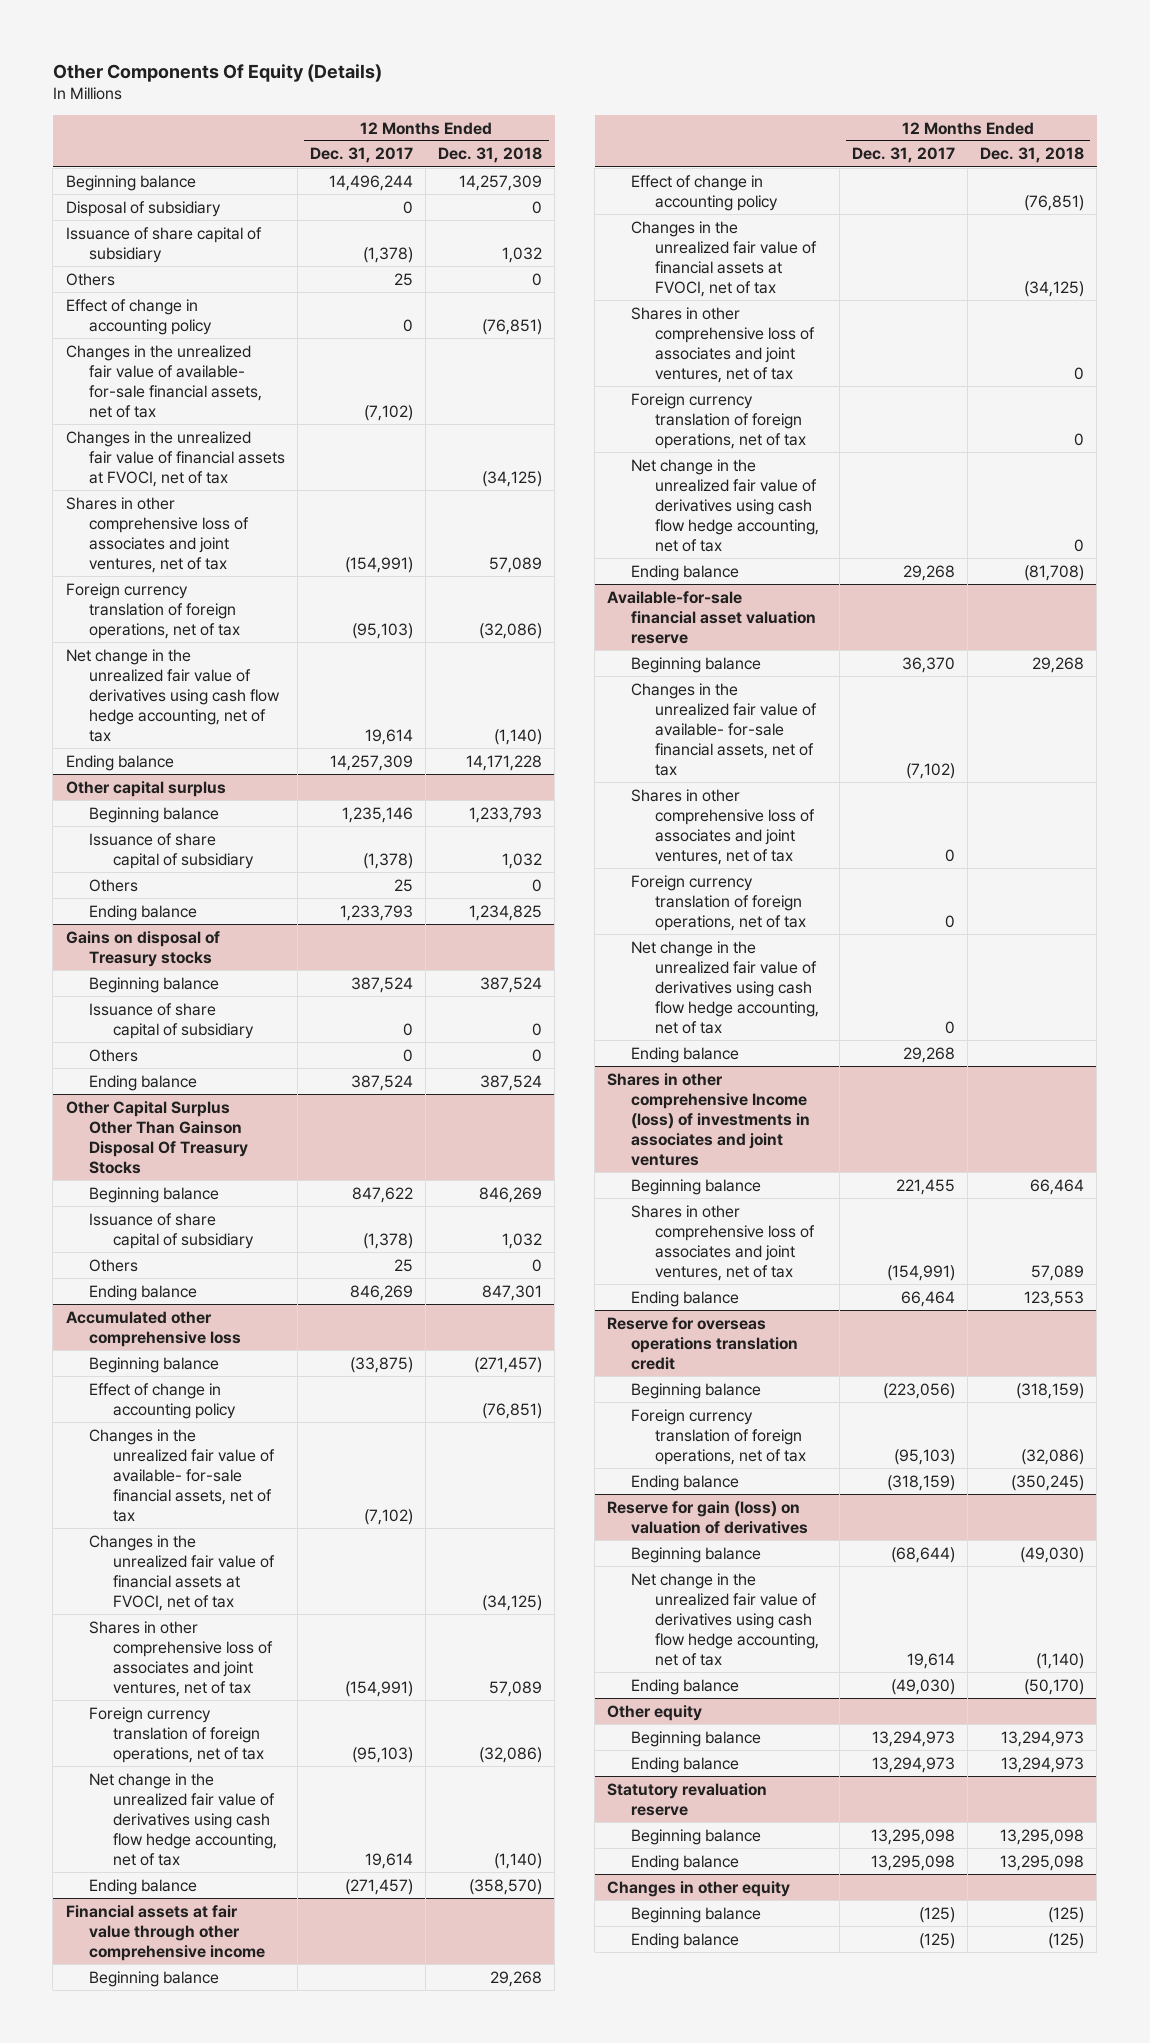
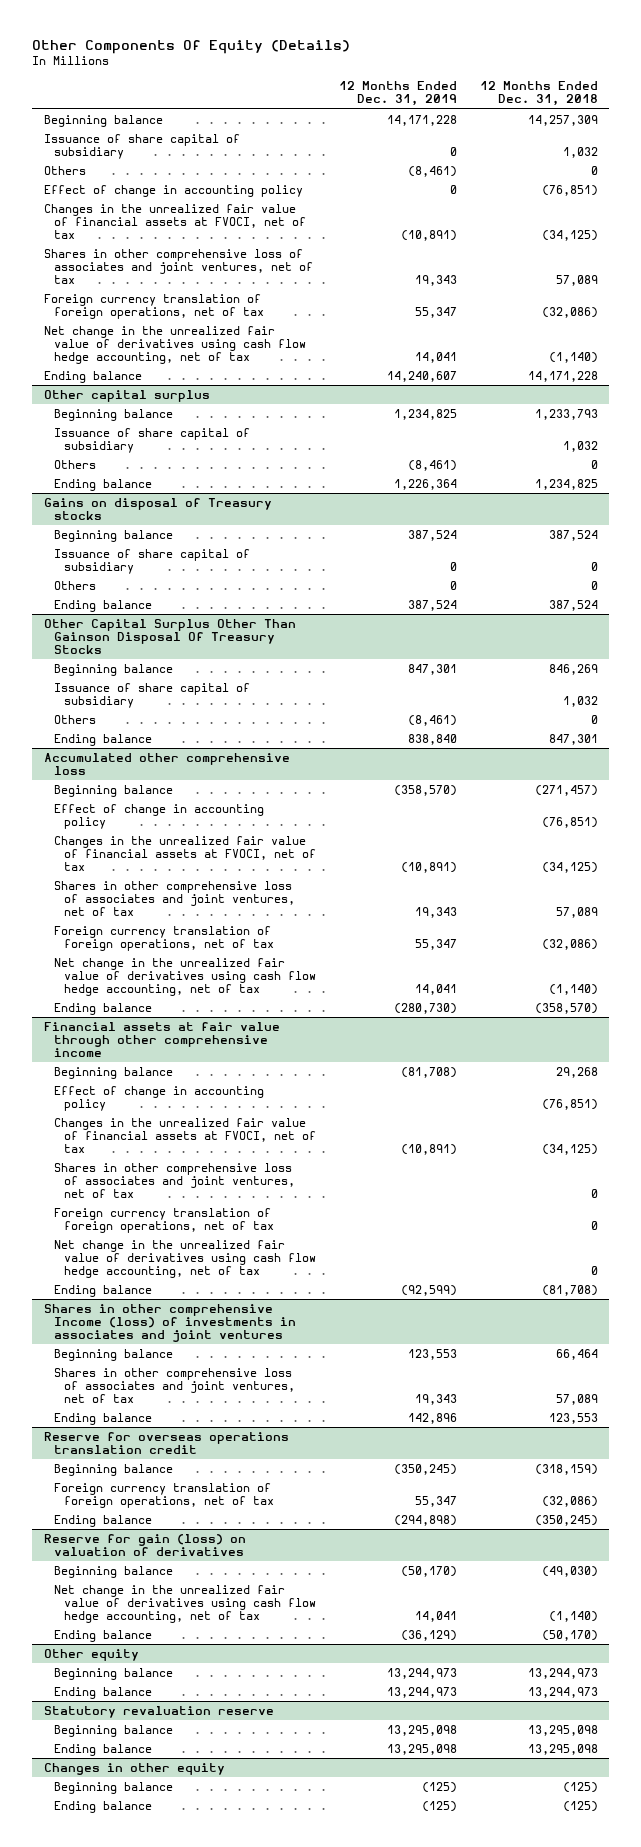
[310,147,414,164] Dec. 31, 2017 -> none
none -> [338,81,457,107] 12 Months Ended Dec. 31, 2019
[65,200,221,217] Disposal of subsidiary -> none
[65,344,263,418] Changes in the unrealized fair value of available- for-sale financial assets, net of tax -> none
[89,1428,275,1523] Changes in the unrealized fair value of available- for-sale financial assets, net of tax -> none
[607,590,816,644] Available-for-sale financial asset valuation reserve -> none
[630,656,761,673] Beginning balance -> none
[630,682,817,777] Changes in the unrealized fair value of available- for-sale financial assets, net of tax -> none
[630,788,815,865] Shares in other comprehensive loss of associates and joint ventures, net of tax -> none
[630,874,806,931] Foreign currency translation of foreign operations, net of tax -> none
[630,940,819,1035] Net change in the unrealized fair value of derivatives using cash flow hedge accounting, net of tax -> none
[630,1046,739,1063] Ending balance -> none

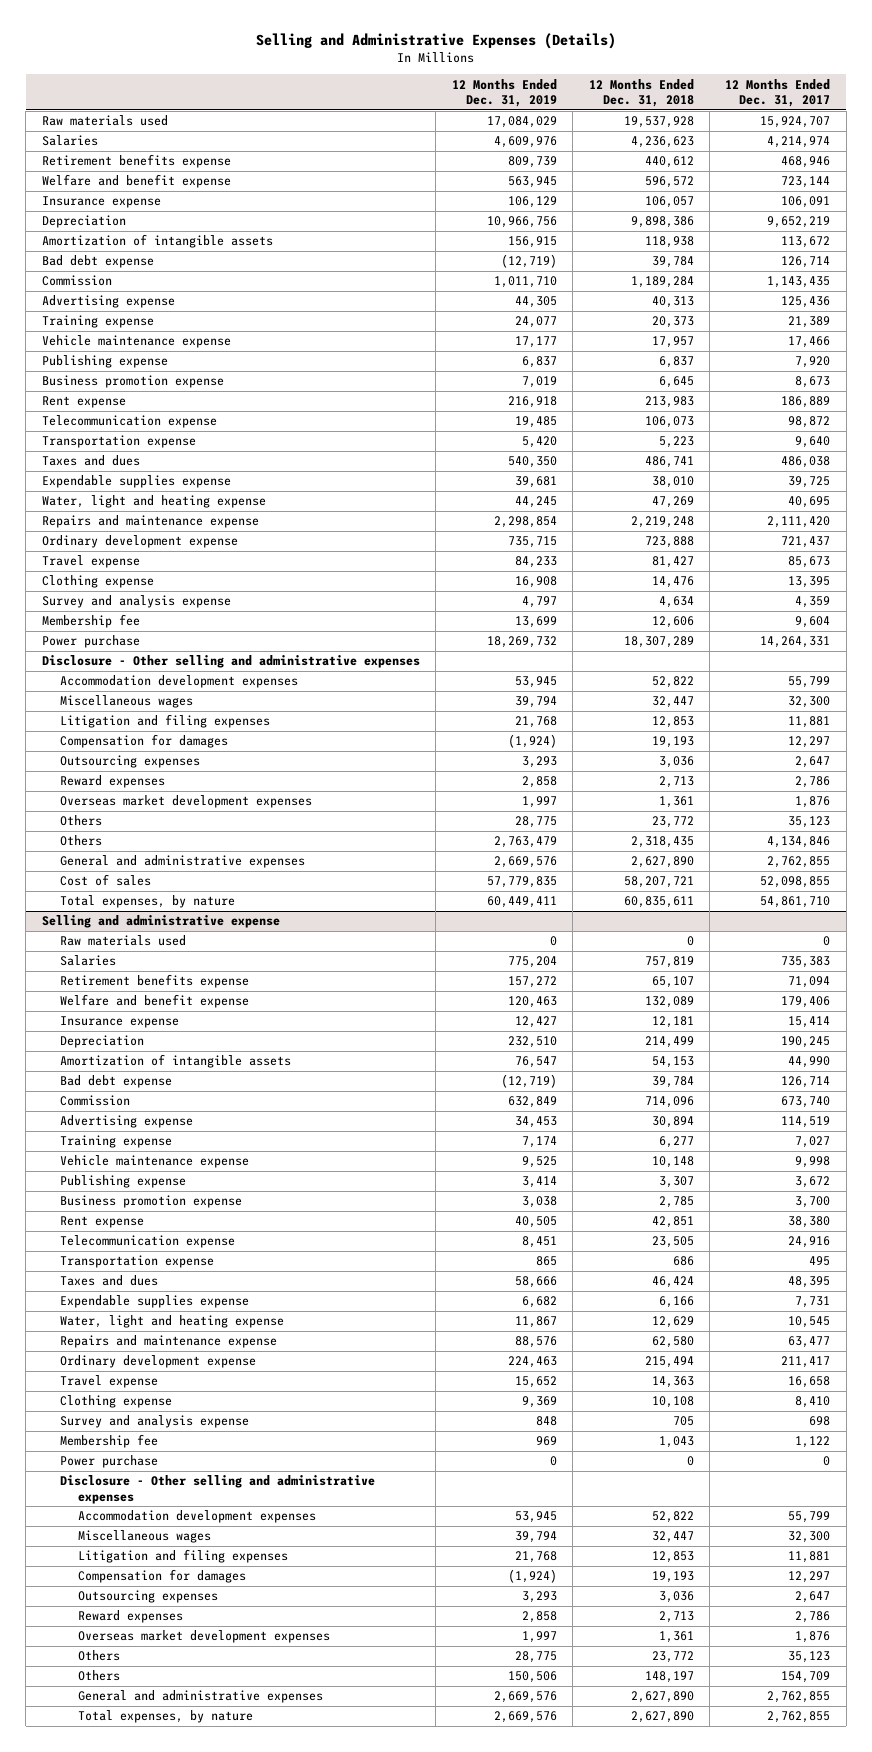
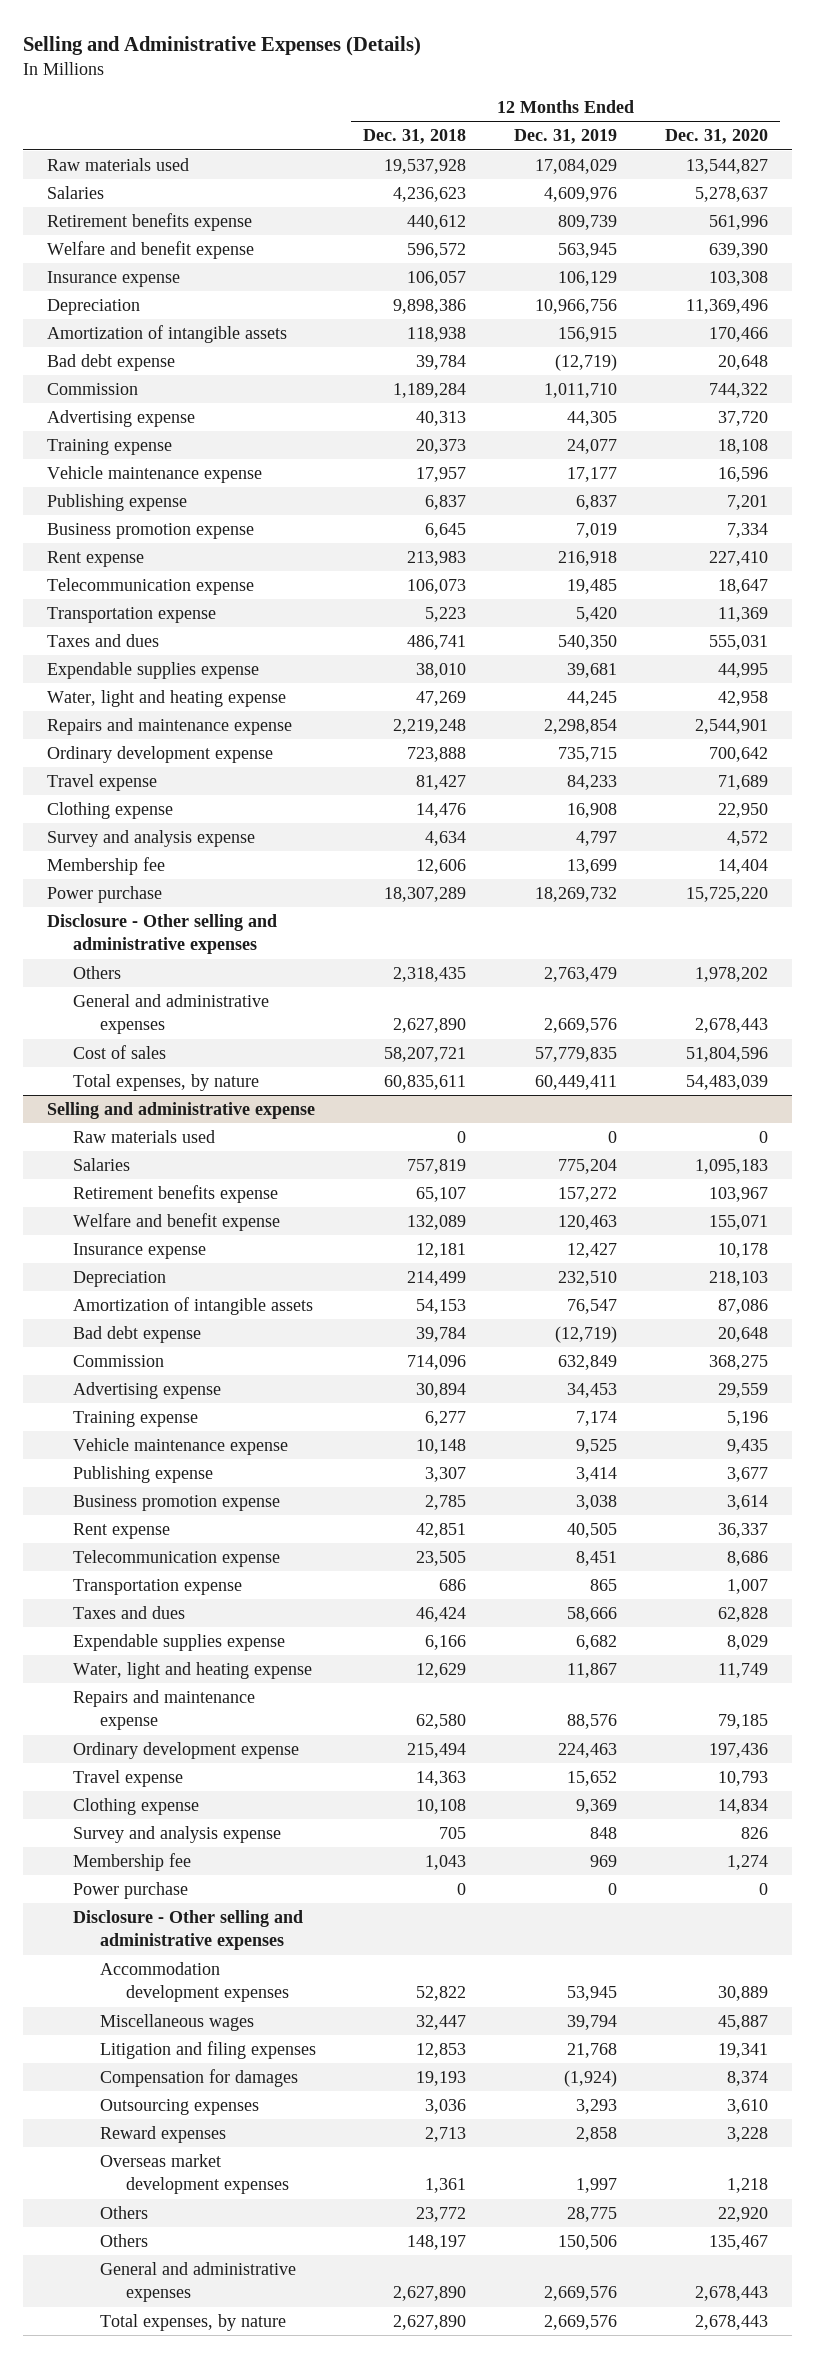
[725,78,831,107] 12 Months Ended Dec. 31, 2017 -> none
none -> [664,129,768,145] Dec. 31, 2020
[59,675,298,689] Accommodation development expenses -> none
[59,695,193,709] Miscellaneous wages -> none
[59,714,270,729] Litigation and filing expenses -> none
[59,734,228,749] Compensation for damages -> none
[59,755,200,769] Outsourcing expenses -> none
[59,775,165,789] Reward expenses -> none
[59,795,312,809] Overseas market development expenses -> none
[59,815,102,827] Others -> none

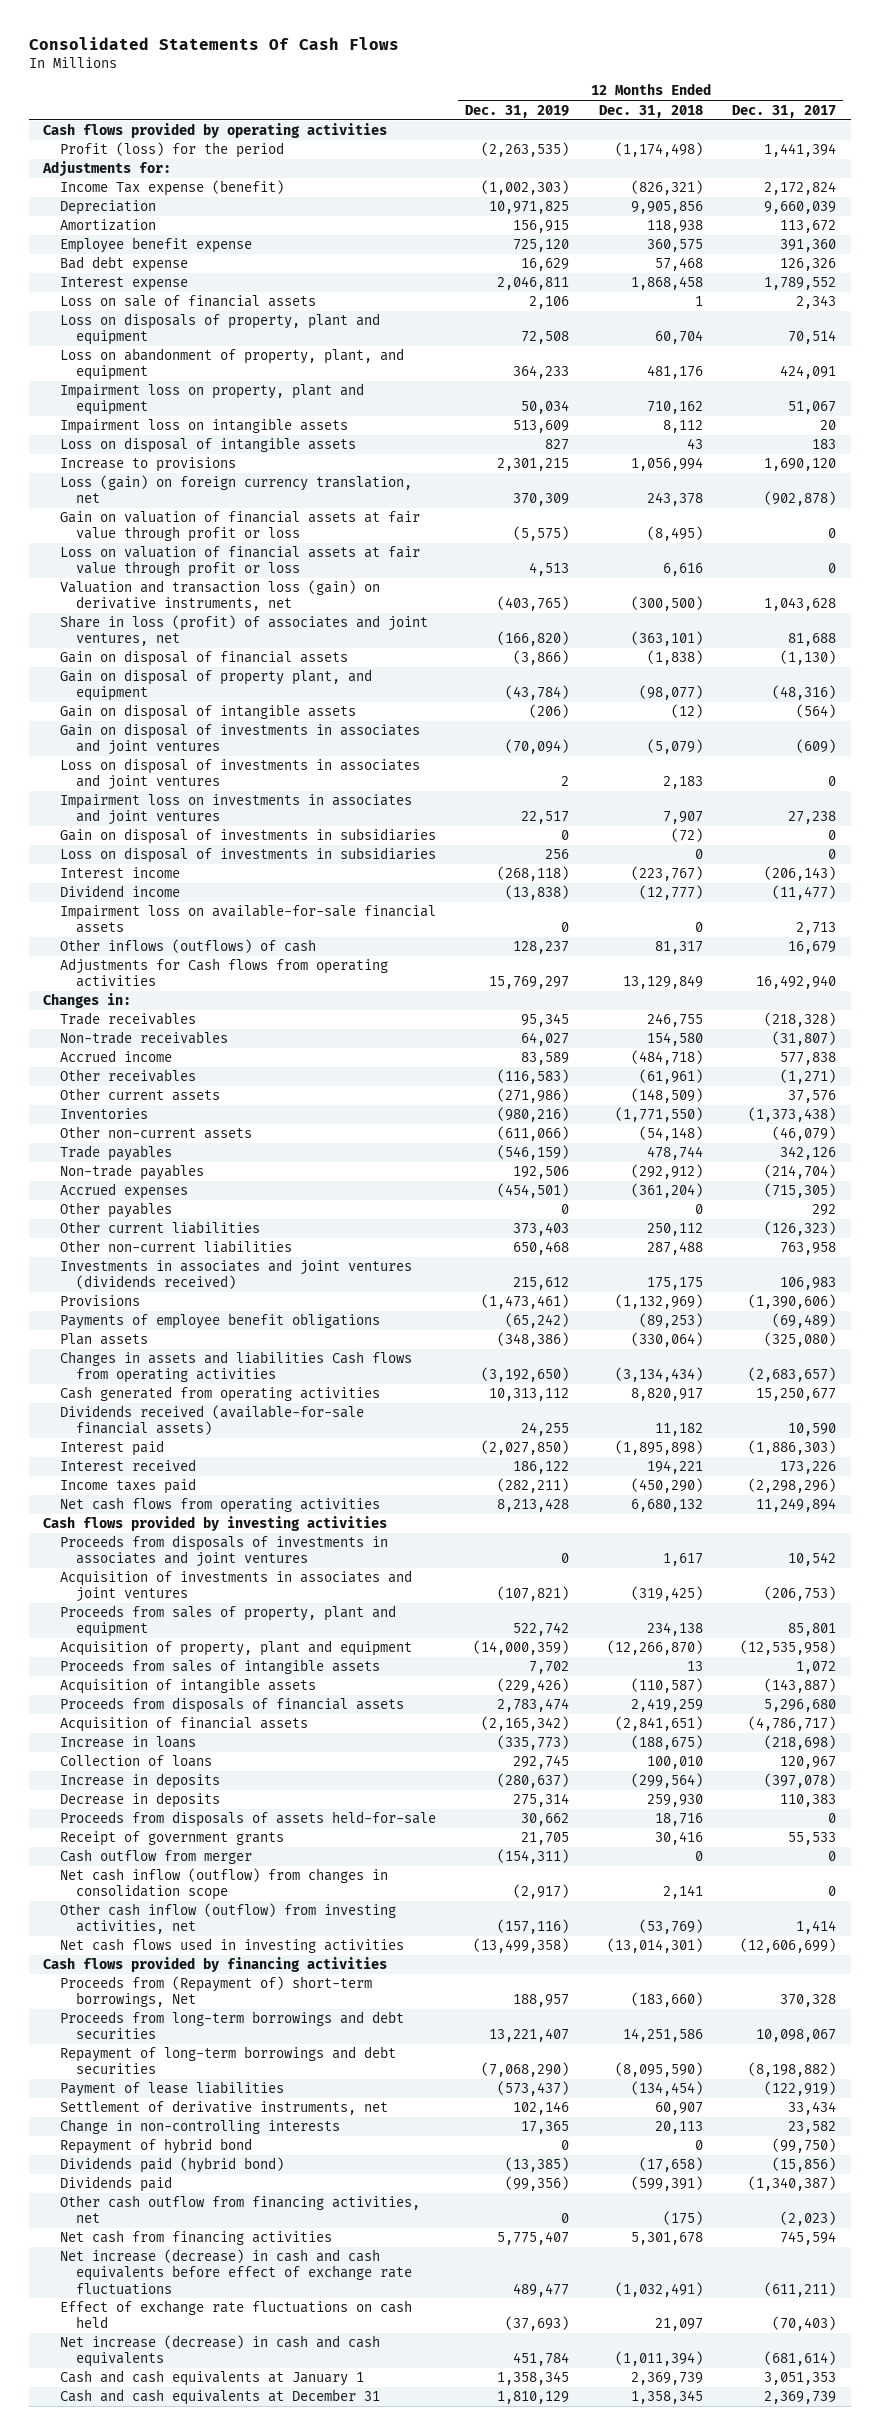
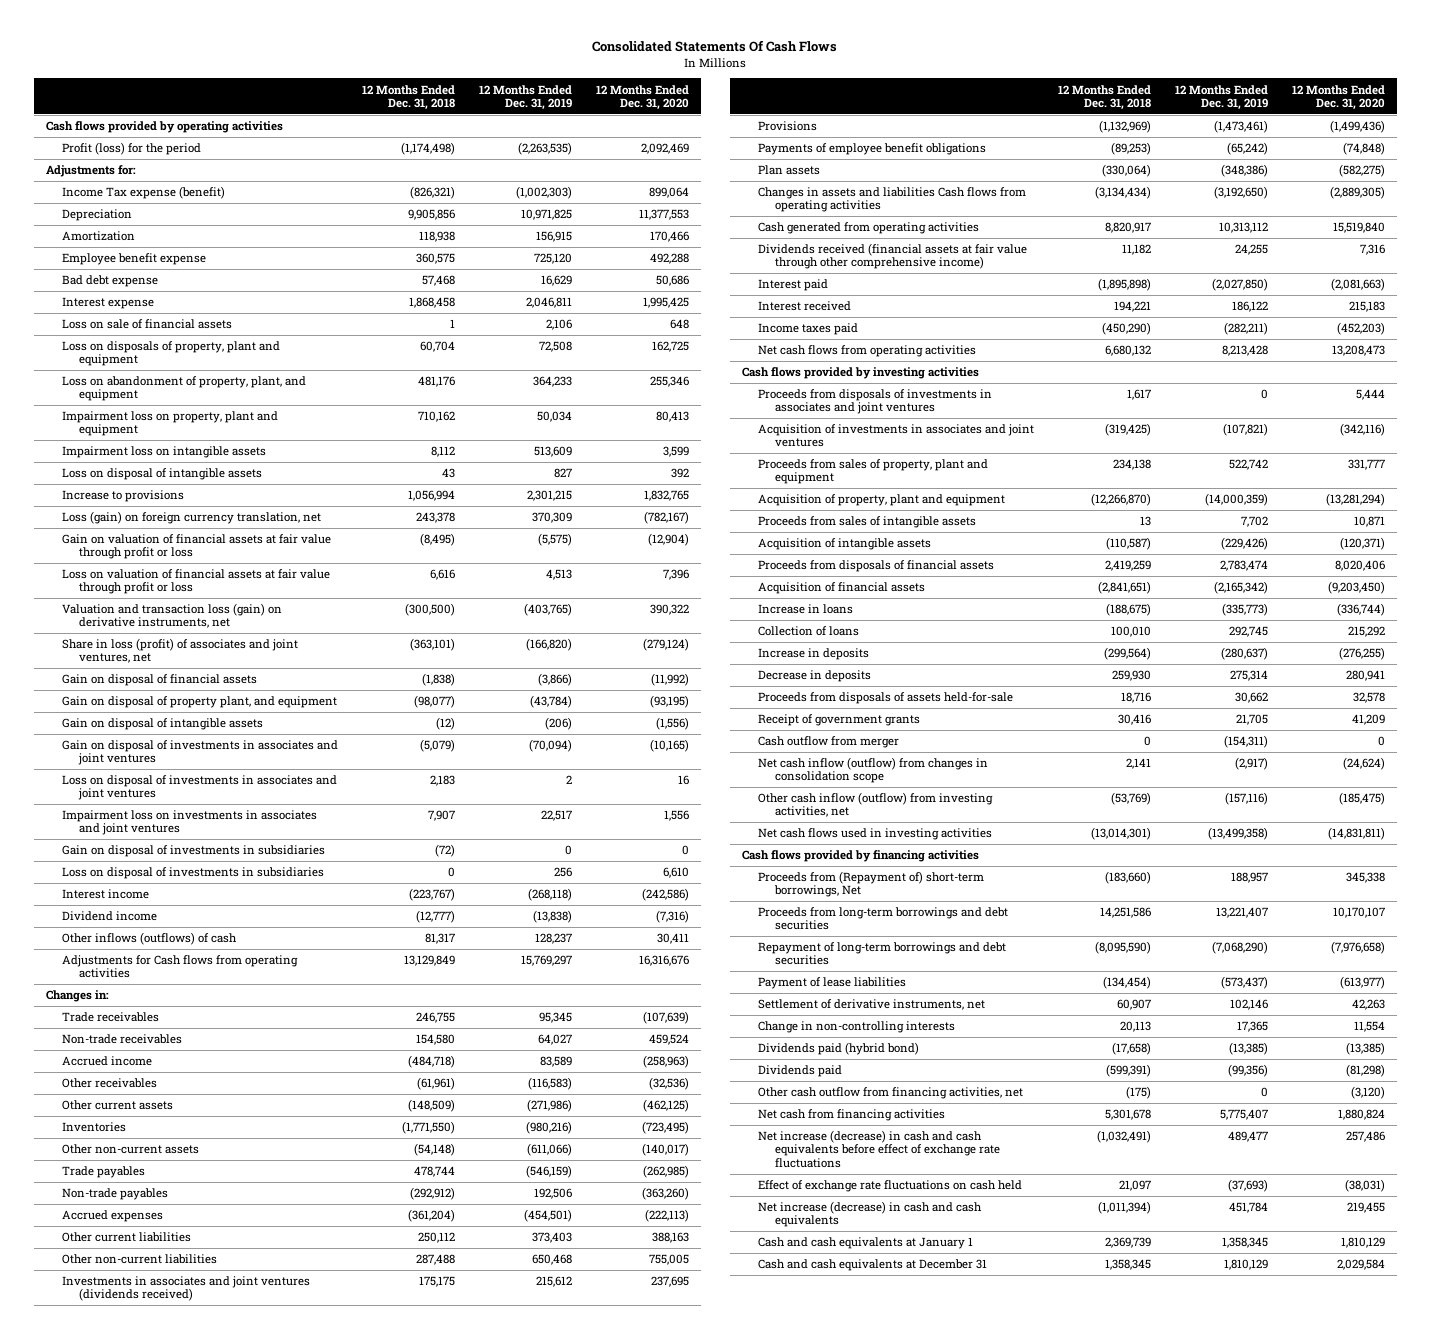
[732,104,837,118] Dec. 31, 2017 -> none
none -> [596,84,690,110] 12 Months Ended Dec. 31, 2020
[59,904,436,934] Impairment loss on available-for-sale financial assets -> none
[59,1202,172,1219] Other payables -> none
[59,1405,364,1436] Dividends received (available-for-sale financial assets) -> [758,243,1028,270] Dividends received (financial assets at fair value through other comprehensive income)
[59,2138,252,2155] Repayment of hybrid bond -> none

